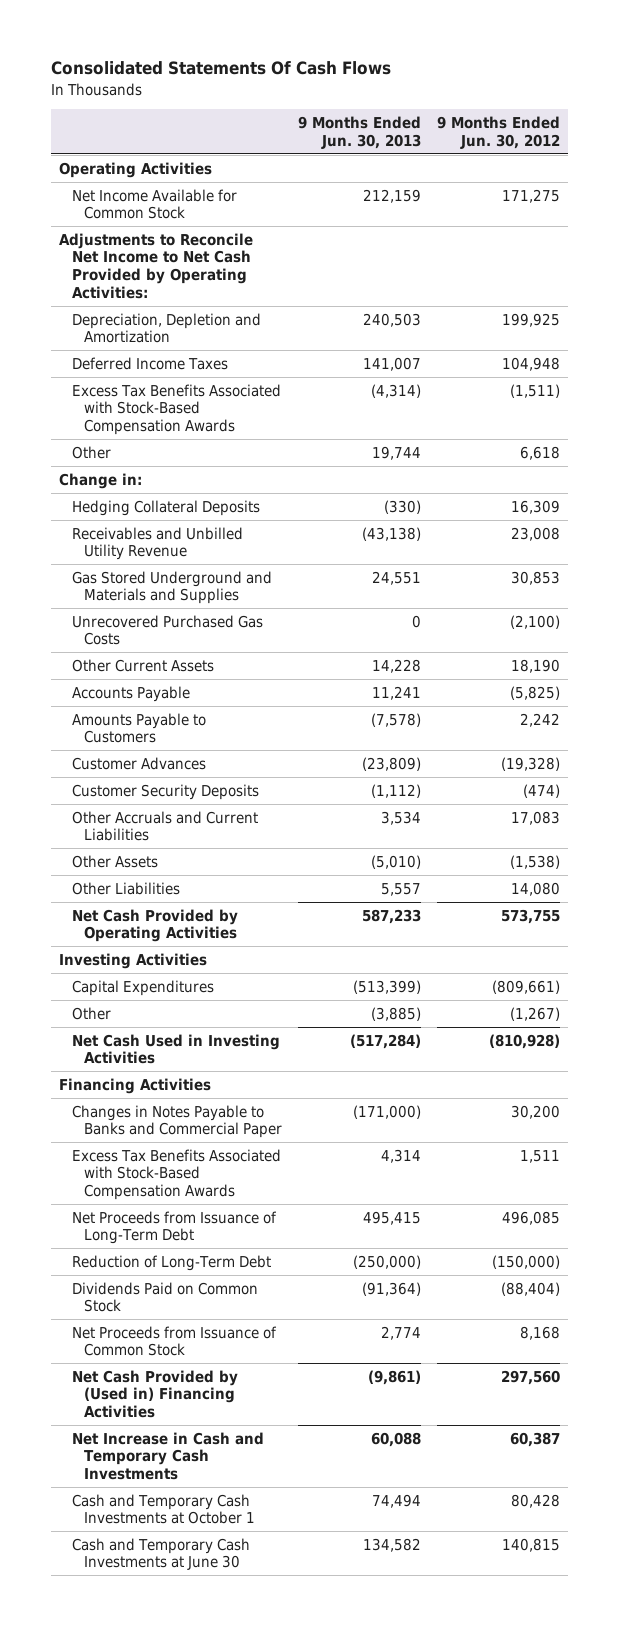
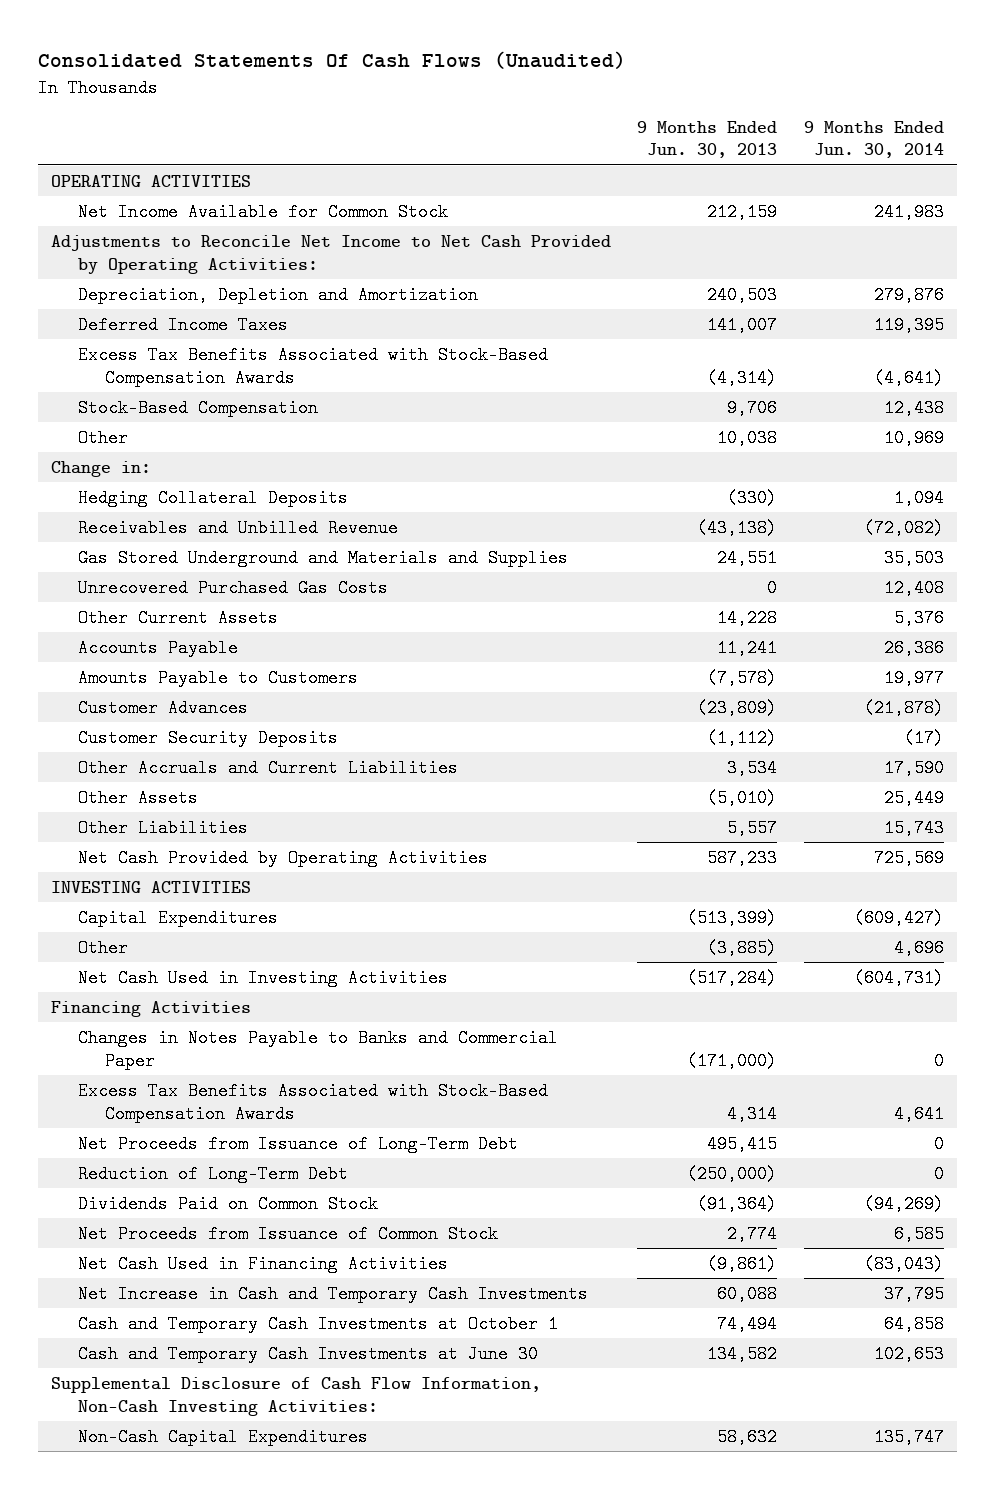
[51,61,392,76] Consolidated Statements Of Cash Flows -> [37,51,626,70] Consolidated Statements Of Cash Flows (Unaudited)
[436,116,560,149] 9 Months Ended Jun. 30, 2012 -> none
none -> [803,120,944,159] 9 Months Ended Jun. 30, 2014
[59,161,213,178] Operating Activities -> [50,174,251,187] OPERATING ACTIVITIES
none -> [78,398,319,417] Stock-Based Compensation
[371,445,421,460] 19,744 -> [717,428,778,447] 10,038
[71,526,243,561] Receivables and Unbilled Utility Revenue -> [78,518,399,537] Receivables and Unbilled Revenue
[59,952,208,969] Investing Activities -> [50,880,251,893] INVESTING ACTIVITIES
[71,1369,238,1419] Net Cash Provided by (Used in) Financing Activities -> [78,1254,449,1273] Net Cash Used in Financing Activities
none -> [50,1376,541,1416] Supplemental Disclosure of Cash Flow Information, Non-Cash Investing Activities:
none -> [78,1427,369,1446] Non-Cash Capital Expenditures

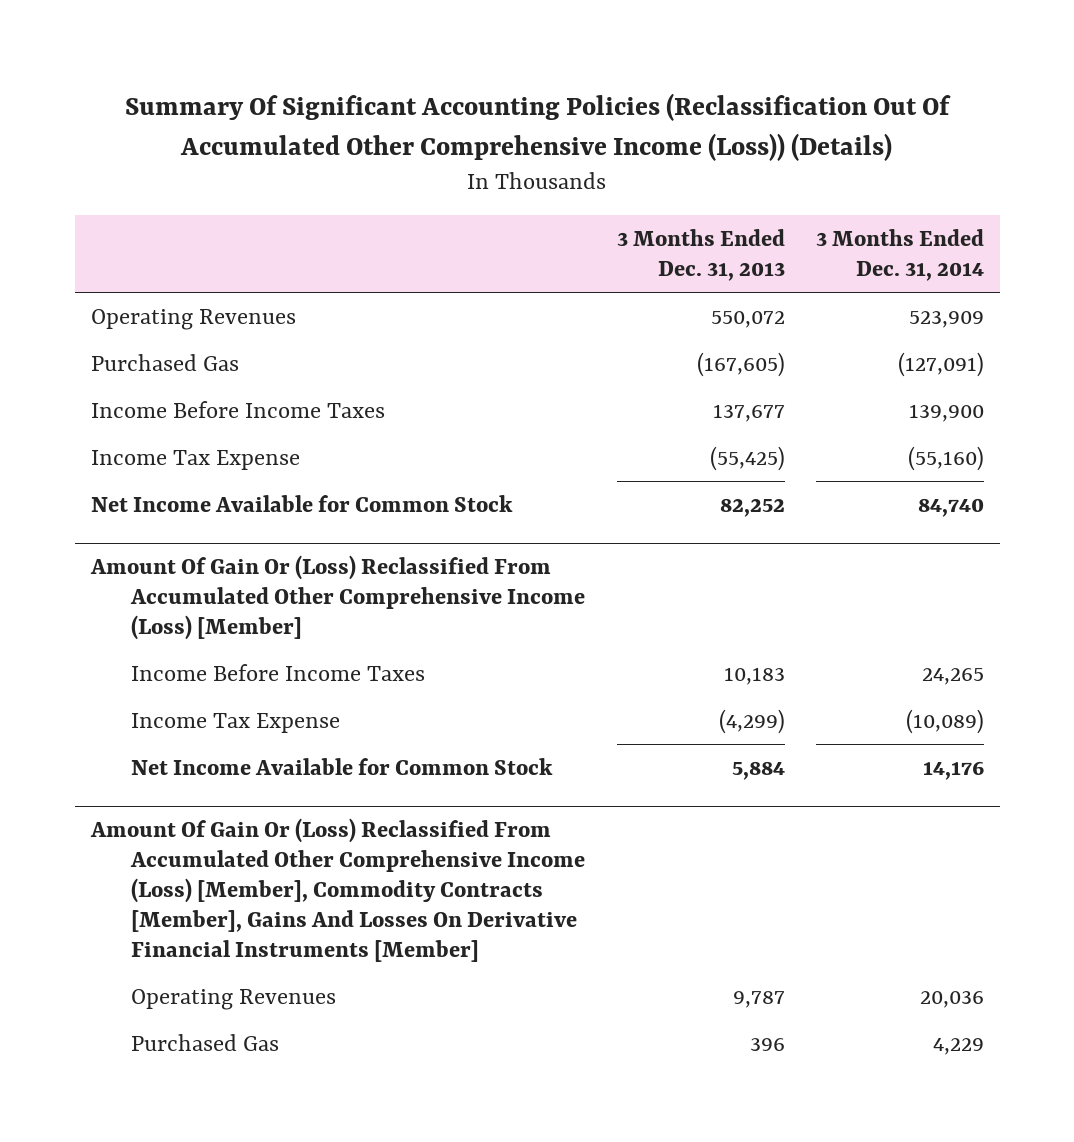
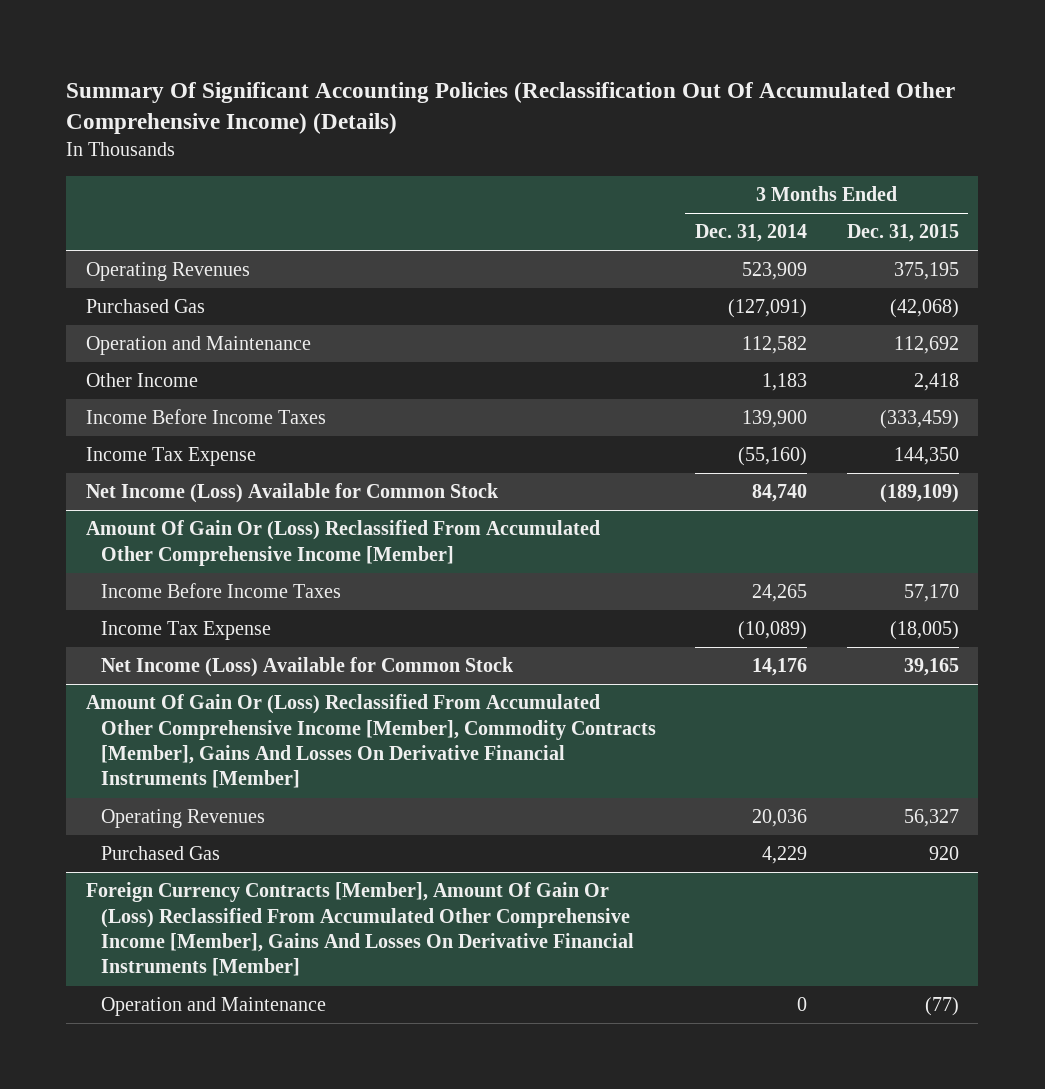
[125,92,952,161] Summary Of Significant Accounting Policies (Reclassification Out Of Accumulated Other Comprehensive Income (Loss)) (Details) -> [66,81,956,134] Summary Of Significant Accounting Policies (Reclassification Out Of Accumulated Other Comprehensive Income) (Details)
[616,229,785,282] 3 Months Ended Dec. 31, 2013 -> none
none -> [846,224,959,243] Dec. 31, 2015
none -> [86,336,312,356] Operation and Maintenance
none -> [86,373,199,388] Other Income
[90,494,513,512] Net Income Available for Common Stock -> [86,483,500,504] Net Income (Loss) Available for Common Stock
[89,554,586,641] Amount Of Gain Or (Loss) Reclassified From Accumulated Other Comprehensive Income (Loss) [Member] -> [86,520,601,566] Amount Of Gain Or (Loss) Reclassified From Accumulated Other Comprehensive Income [Member]
[131,757,554,775] Net Income Available for Common Stock -> [100,657,514,678] Net Income (Loss) Available for Common Stock
[89,817,586,963] Amount Of Gain Or (Loss) Reclassified From Accumulated Other Comprehensive Income (Loss) [Member], Commodity Contracts [Member], Gains And Losses On Derivative Financial Instruments [Member] -> [86,694,656,789] Amount Of Gain Or (Loss) Reclassified From Accumulated Other Comprehensive Income [Member], Commodity Contracts [Member], Gains And Losses On Derivative Financial Instruments [Member]
none -> [86,882,634,977] Foreign Currency Contracts [Member], Amount Of Gain Or (Loss) Reclassified From Accumulated Other Comprehensive Income [Member], Gains And Losses On Derivative Financial Instruments [Member]
none -> [100,997,326,1017] Operation and Maintenance

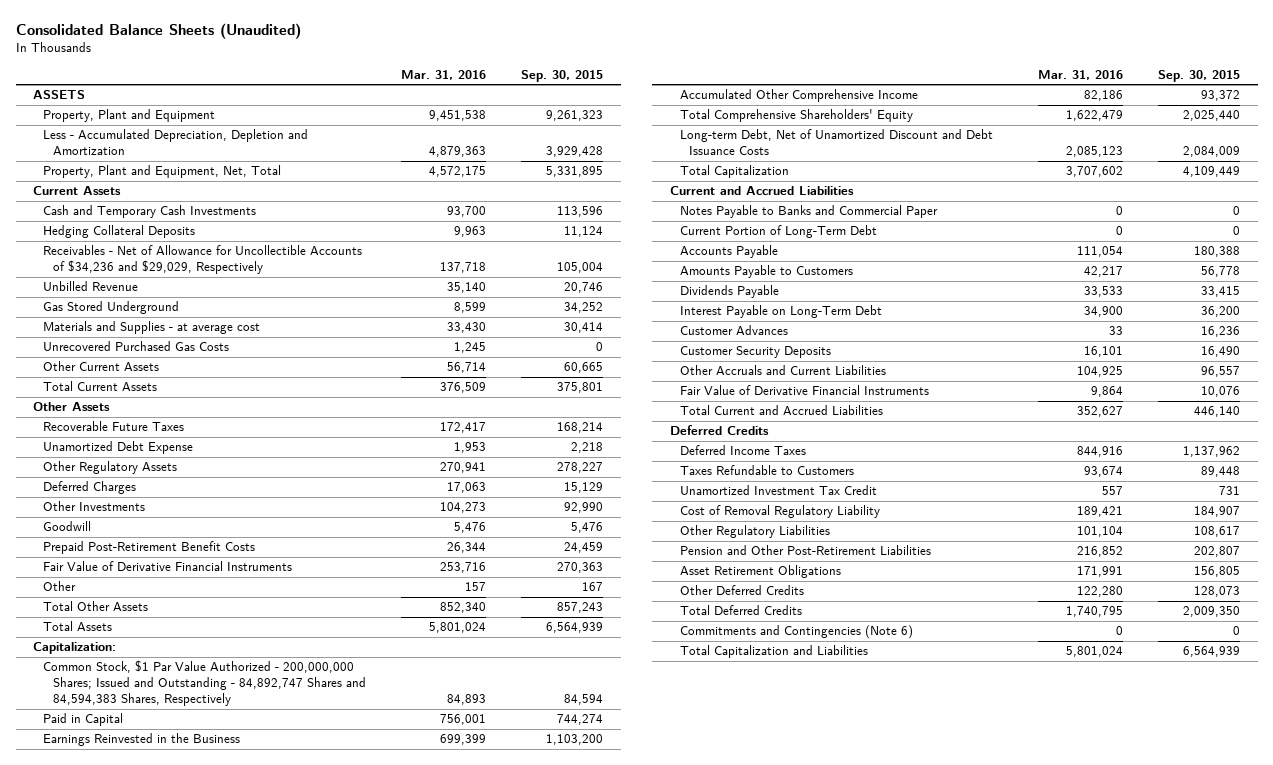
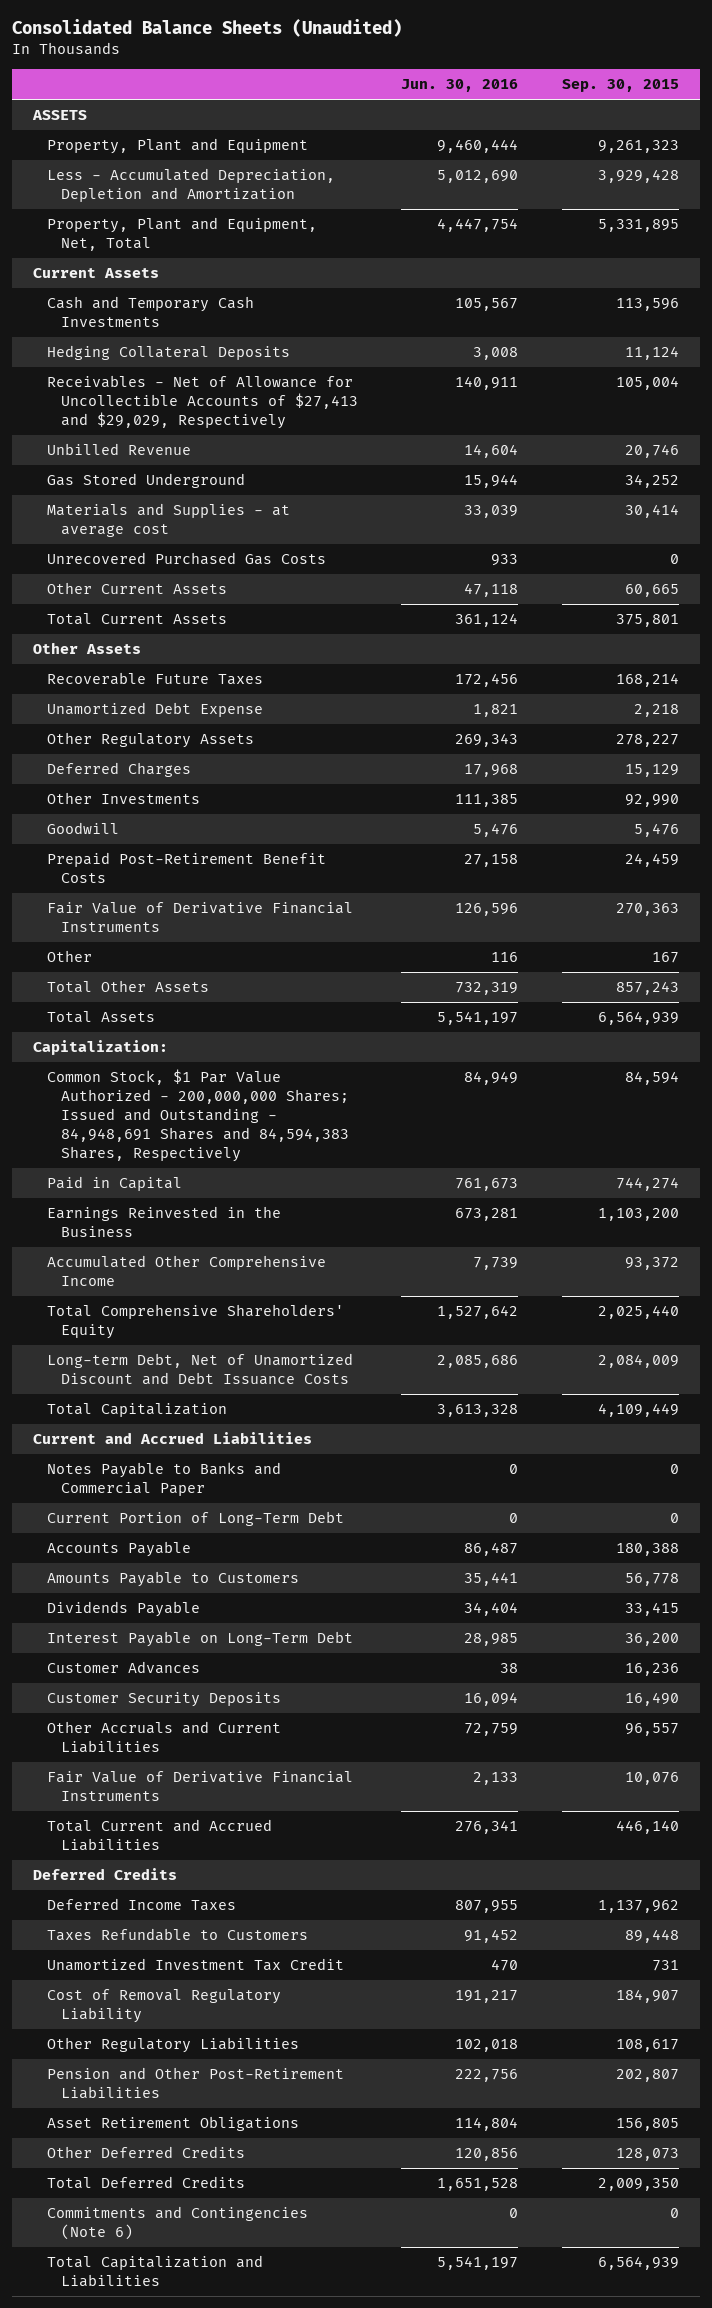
[401,70,487,81] Mar. 31, 2016 -> none
none -> [401,79,519,93] Jun. 30, 2016
[43,245,363,275] Receivables - Net of Allowance for Uncollectible Accounts of $34,236 and $29,029, Respectively -> [47,375,358,430] Receivables - Net of Allowance for Uncollectible Accounts of $27,413 and $29,029, Respectively
[43,660,366,707] Common Stock, $1 Par Value Authorized - 200,000,000 Shares; Issued and Outstanding - 84,892,747 Shares and 84,594,383 Shares, Respectively -> [47,1069,349,1163] Common Stock, $1 Par Value Authorized - 200,000,000 Shares; Issued and Outstanding - 84,948,691 Shares and 84,594,383 Shares, Respectively

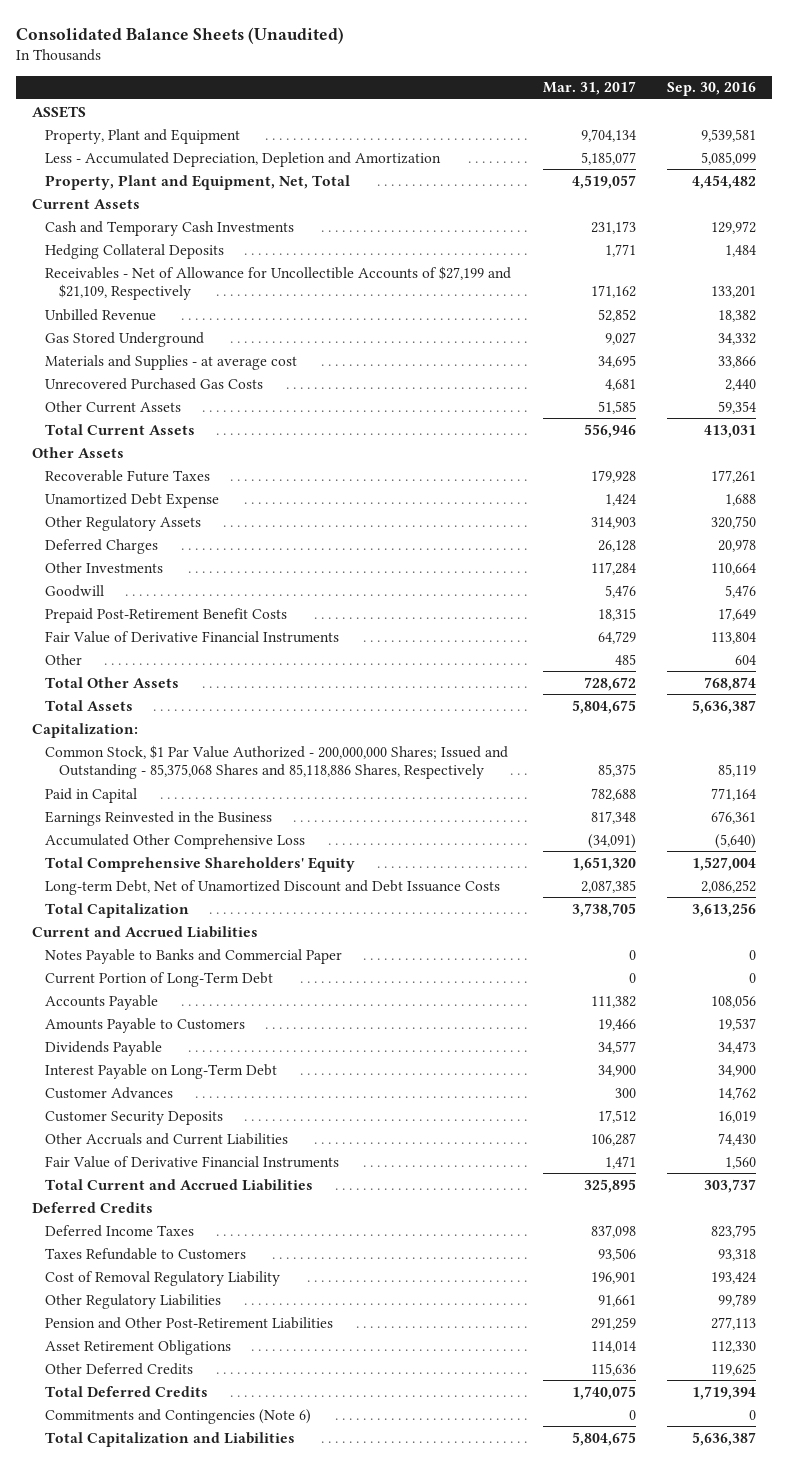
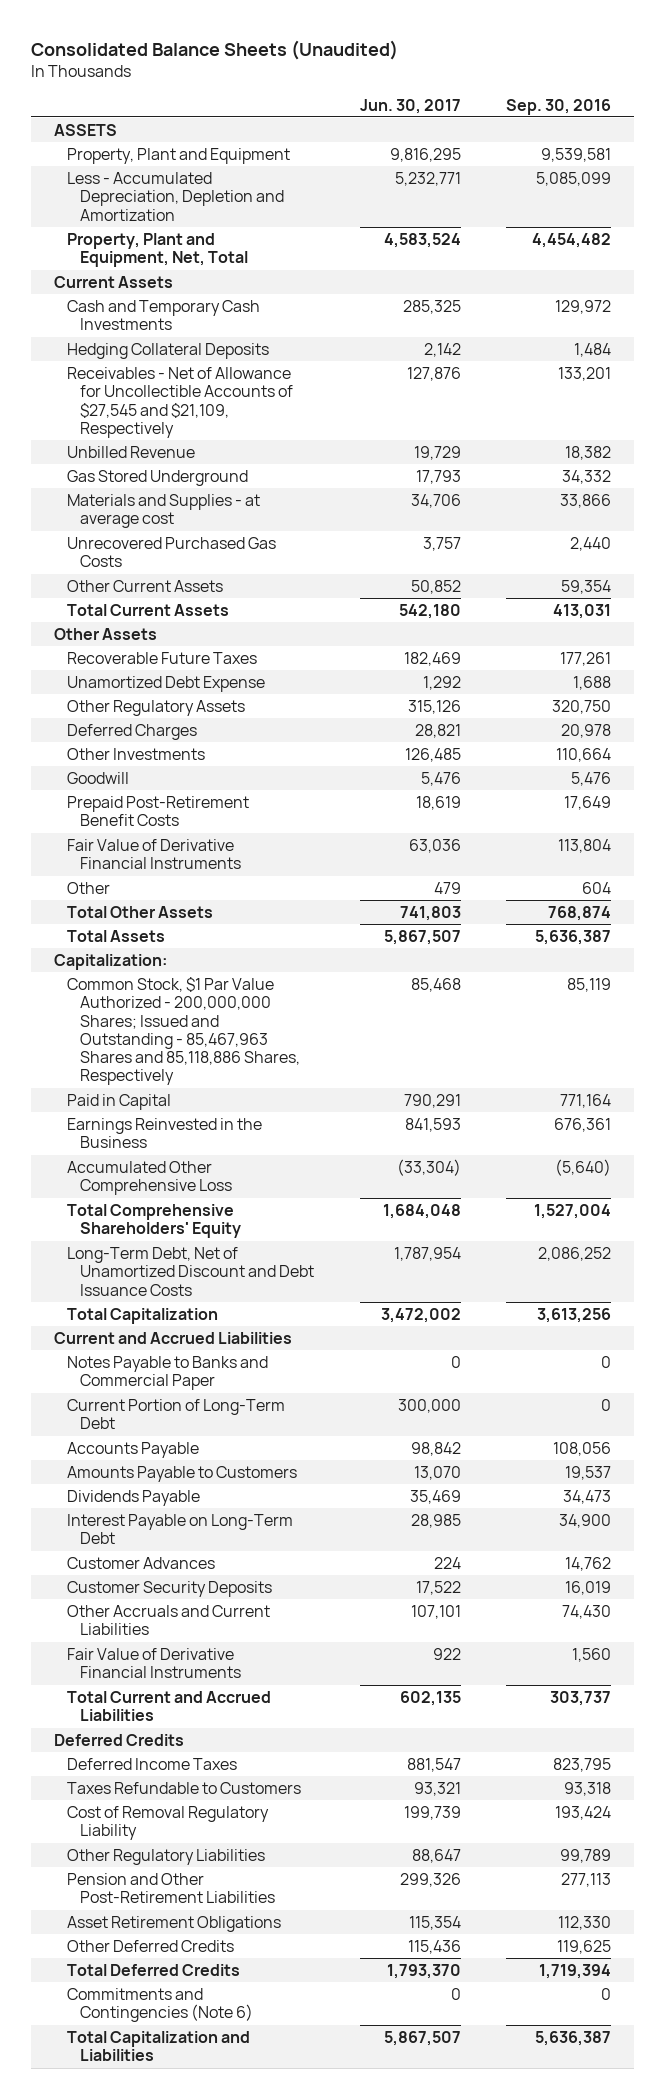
[542,81,636,96] Mar. 31, 2017 -> none
none -> [359,98,461,114] Jun. 30, 2017
[45,265,512,301] Receivables - Net of Allowance for Uncollectible Accounts of $27,199 and $21,109, Respectively -> [66,366,294,438] Receivables - Net of Allowance for Uncollectible Accounts of $27,545 and $21,109, Respectively
[45,744,509,780] Common Stock, $1 Par Value Authorized - 200,000,000 Shares; Issued and Outstanding - 85,375,068 Shares and 85,118,886 Shares, Respectively -> [66,976,301,1086] Common Stock, $1 Par Value Authorized - 200,000,000 Shares; Issued and Outstanding - 85,467,963 Shares and 85,118,886 Shares, Respectively
[45,879,501,895] Long-term Debt, Net of Unamortized Discount and Debt Issuance Costs -> [66,1246,315,1296] Long-Term Debt, Net of Unamortized Discount and Debt Issuance Costs

